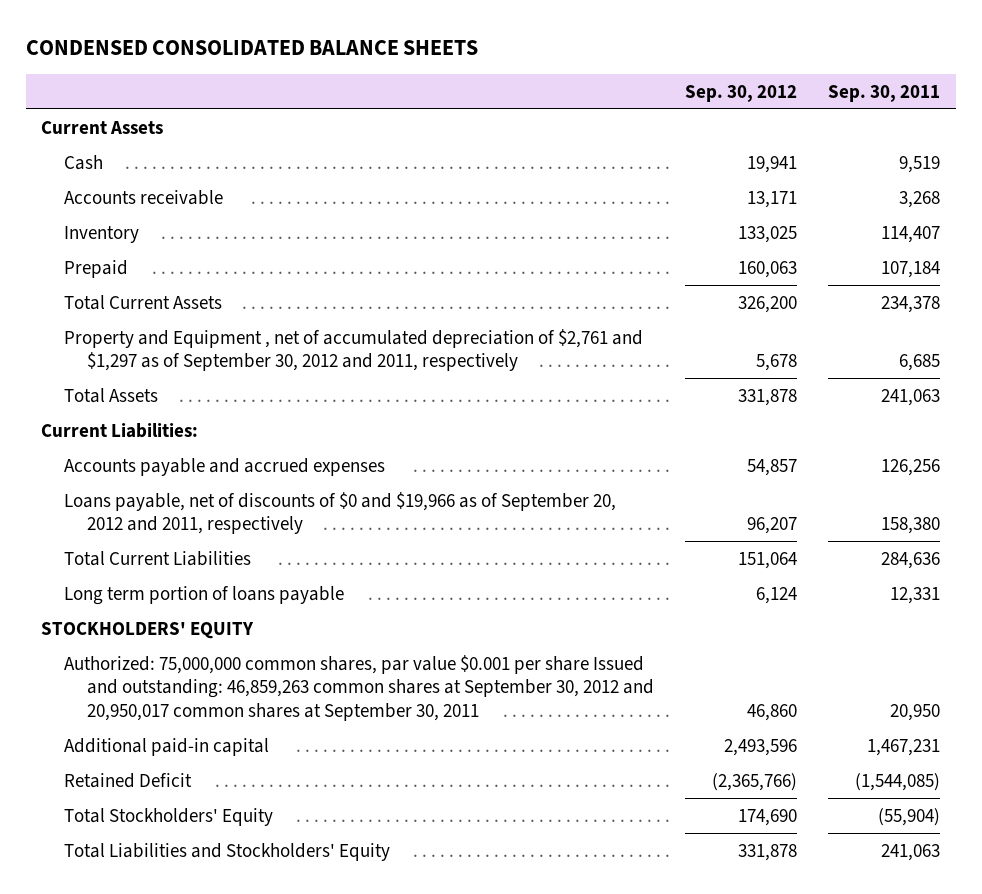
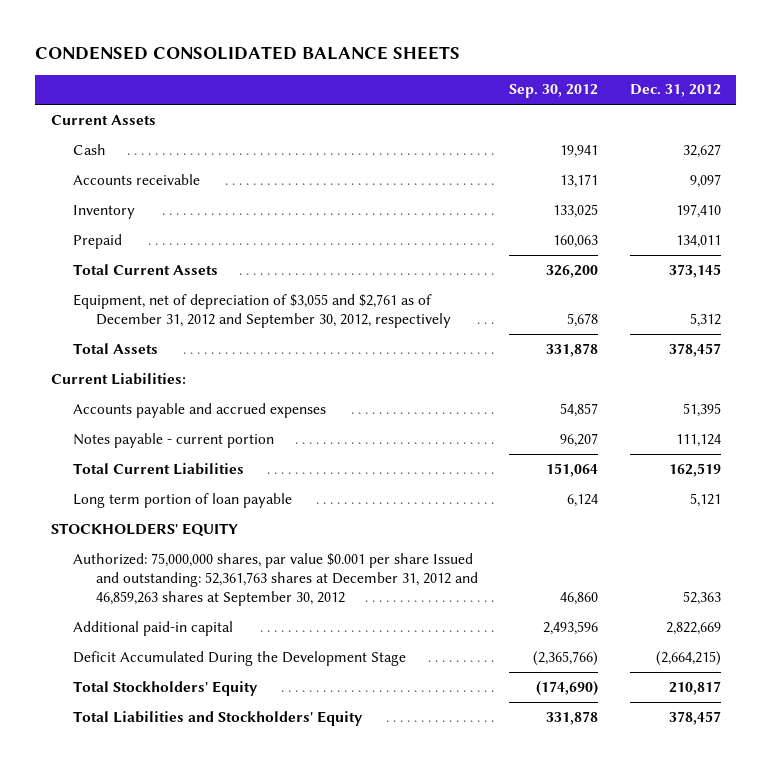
[828,84,941,102] Sep. 30, 2011 -> none
none -> [629,84,721,98] Dec. 31, 2012
[64,328,644,372] Property and Equipment , net of accumulated depreciation of $2,761 and $1,297 as of September 30, 2012 and 2011, respectively -> [73,293,451,328] Equipment, net of depreciation of $3,055 and $2,761 as of December 31, 2012 and September 30, 2012, respectively
[64,491,617,535] Loans payable, net of discounts of $0 and $19,966 as of September 20, 2012 and 2011, respectively -> [73,432,275,448] Notes payable - current portion
[64,585,345,605] Long term portion of loans payable -> [73,492,293,508] Long term portion of loan payable
[64,654,655,721] Authorized: 75,000,000 common shares, par value $0.001 per share Issued and outstanding: 46,859,263 common shares at September 30, 2012 and 20,950,017 common shares at September 30, 2011 -> [73,552,478,606] Authorized: 75,000,000 shares, par value $0.001 per share Issued and outstanding: 52,361,763 shares at December 31, 2012 and 46,859,263 shares at September 30, 2012
[64,772,193,788] Retained Deficit -> [73,650,407,666] Deficit Accumulated During the Development Stage
[738,808,798,826] 174,690 -> [536,680,599,696] (174,690)

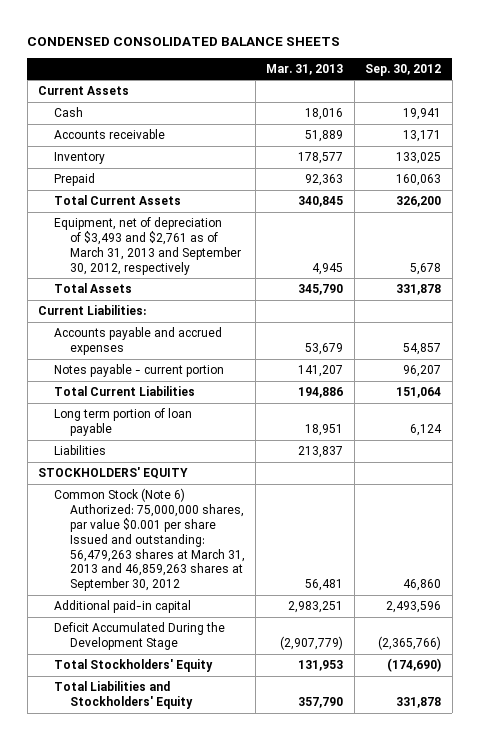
[629,84,721,98] Dec. 31, 2012 -> none
none -> [266,63,344,75] Mar. 31, 2013
[73,293,451,328] Equipment, net of depreciation of $3,055 and $2,761 as of December 31, 2012 and September 30, 2012, respectively -> [53,217,241,275] Equipment, net of depreciation of $3,493 and $2,761 as of March 31, 2013 and September 30, 2012, respectively
none -> [53,445,106,456] Liabilities
[73,552,478,606] Authorized: 75,000,000 shares, par value $0.001 per share Issued and outstanding: 52,361,763 shares at December 31, 2012 and 46,859,263 shares at September 30, 2012 -> [53,488,245,592] Common Stock (Note 6) Authorized: 75,000,000 shares, par value $0.001 per share Issued and outstanding: 56,479,263 shares at March 31, 2013 and 46,859,263 shares at September 30, 2012

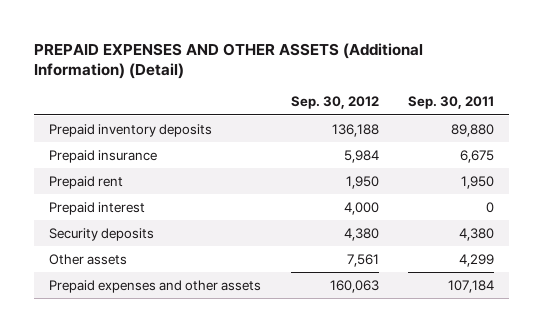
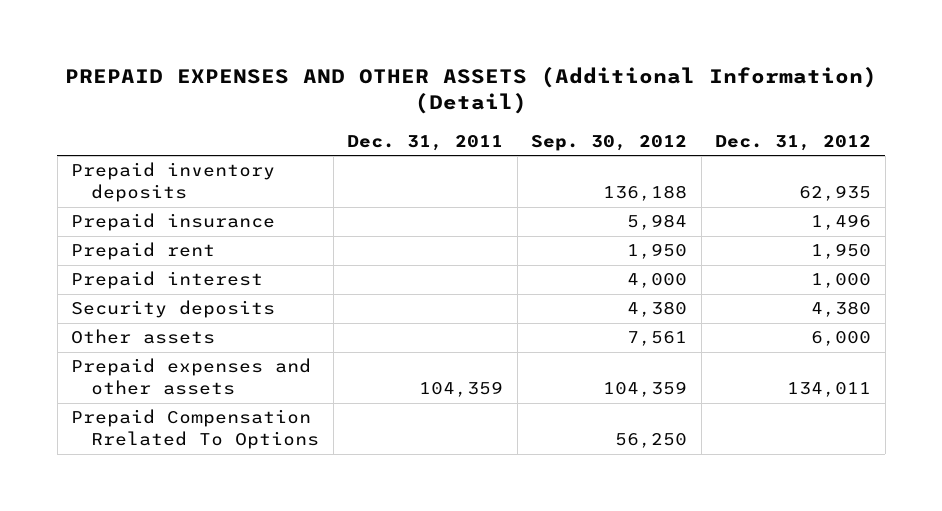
[408,96,495,110] Sep. 30, 2011 -> none
none -> [347,134,504,151] Dec. 31, 2011
none -> [715,134,872,151] Dec. 31, 2012
[329,279,379,293] 160,063 -> [603,381,688,398] 104,359
none -> [70,409,320,450] Prepaid Compensation Rrelated To Options

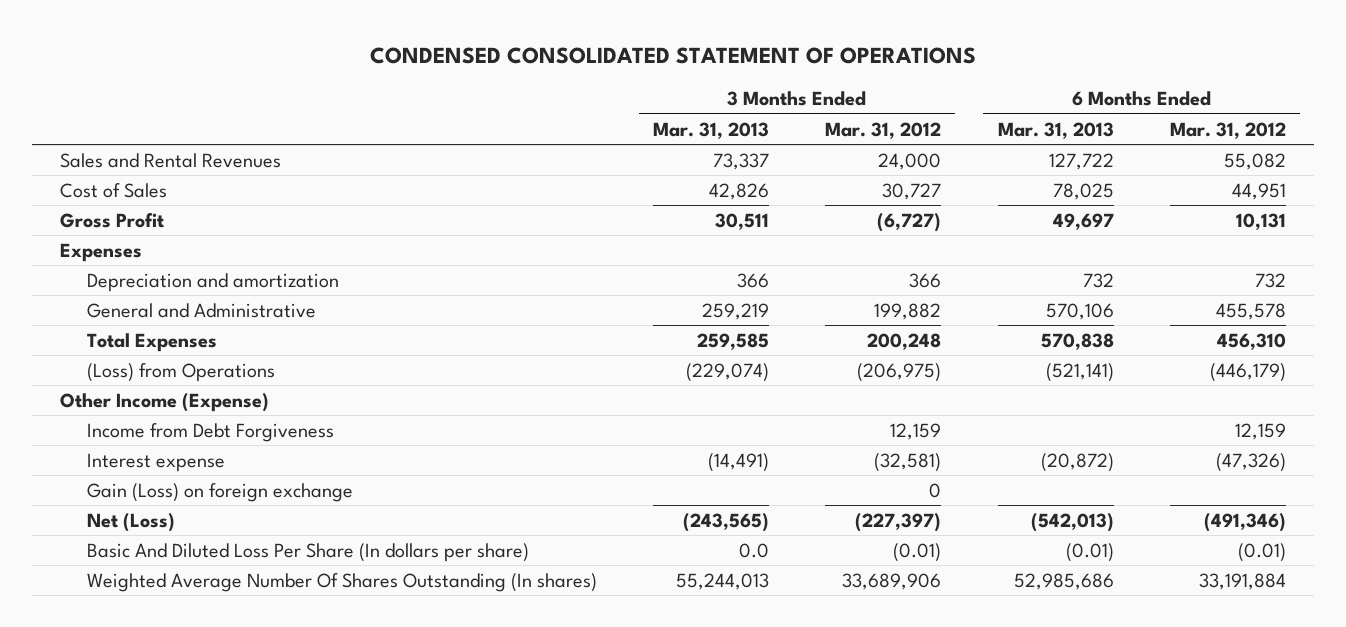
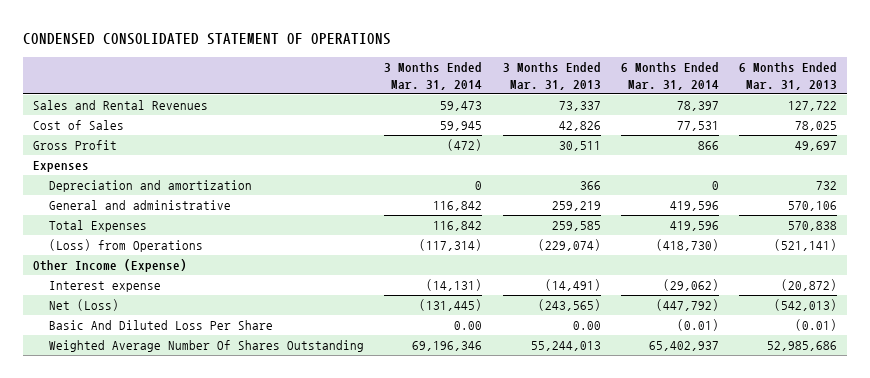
[825,121,942,139] Mar. 31, 2012 -> none
[1169,121,1286,139] Mar. 31, 2012 -> none
none -> [384,62,483,91] 3 Months Ended Mar. 31, 2014
none -> [620,62,719,91] 6 Months Ended Mar. 31, 2014
[87,302,317,318] General and Administrative -> [49,200,232,211] General and administrative
[87,422,335,442] Income from Debt Forgiveness -> none
[87,482,354,502] Gain (Loss) on foreign exchange -> none
[87,542,530,562] Basic And Diluted Loss Per Share (In dollars per share) -> [49,320,274,331] Basic And Diluted Loss Per Share
[739,542,770,558] 0.0 -> [572,321,601,331] 0.00
[87,572,598,592] Weighted Average Number Of Shares Outstanding (In shares) -> [49,340,365,353] Weighted Average Number Of Shares Outstanding

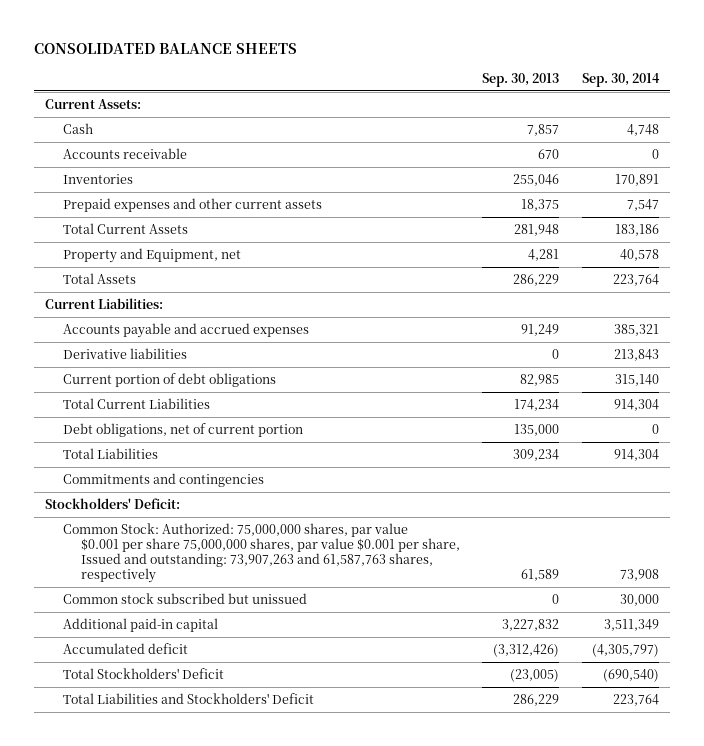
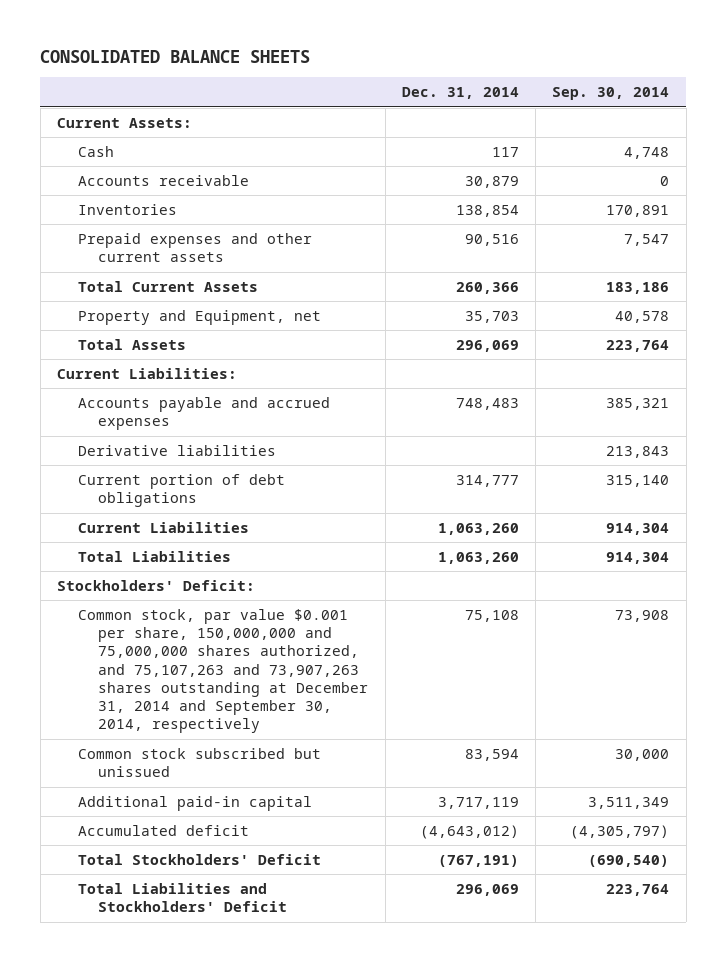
[482,72,560,87] Sep. 30, 2013 -> none
none -> [401,87,519,100] Dec. 31, 2014
[63,422,304,437] Debt obligations, net of current portion -> none
[63,397,211,409] Total Current Liabilities -> [77,521,249,533] Current Liabilities
[63,472,265,487] Commitments and contingencies -> none
[63,522,461,584] Common Stock: Authorized: 75,000,000 shares, par value $0.001 per share 75,000,000 shares, par value $0.001 per share, Issued and outstanding: 73,907,263 and 61,587,763 shares, respectively -> [77,608,369,734] Common stock, par value $0.001 per share, 150,000,000 and 75,000,000 shares authorized, and 75,107,263 and 73,907,263 shares outstanding at December 31, 2014 and September 30, 2014, respectively

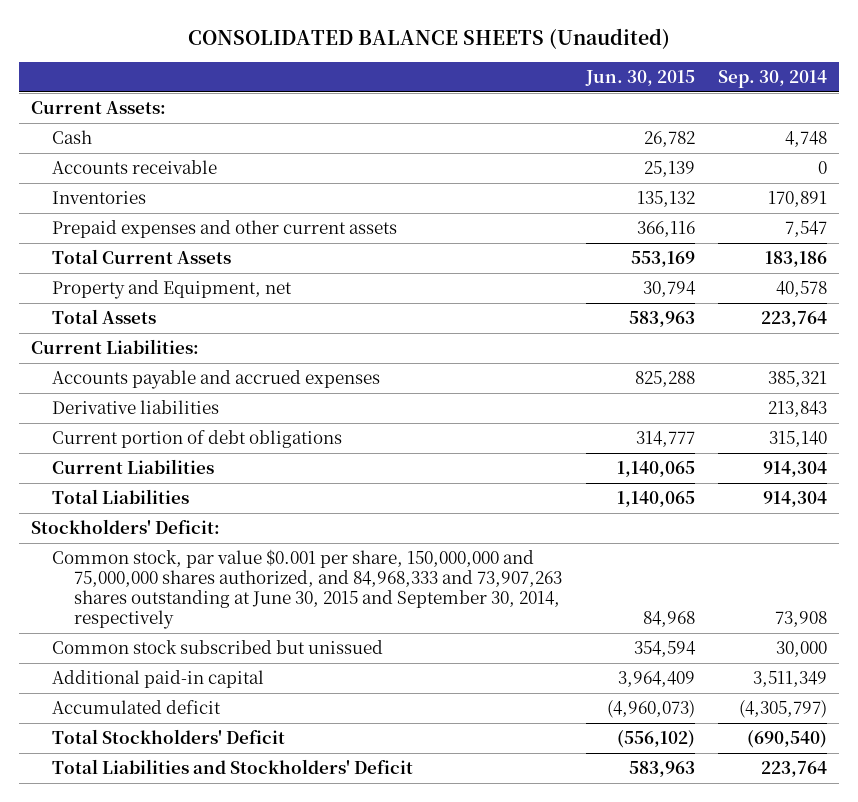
[40,49,311,63] CONSOLIDATED BALANCE SHEETS -> [187,27,670,49] CONSOLIDATED BALANCE SHEETS (Unaudited)
[401,87,519,100] Dec. 31, 2014 -> none
none -> [584,69,695,86] Jun. 30, 2015
[77,608,369,734] Common stock, par value $0.001 per share, 150,000,000 and 75,000,000 shares authorized, and 75,107,263 and 73,907,263 shares outstanding at December 31, 2014 and September 30, 2014, respectively -> [52,549,563,630] Common stock, par value $0.001 per share, 150,000,000 and 75,000,000 shares authorized, and 84,968,333 and 73,907,263 shares outstanding at June 30, 2015 and September 30, 2014, respectively

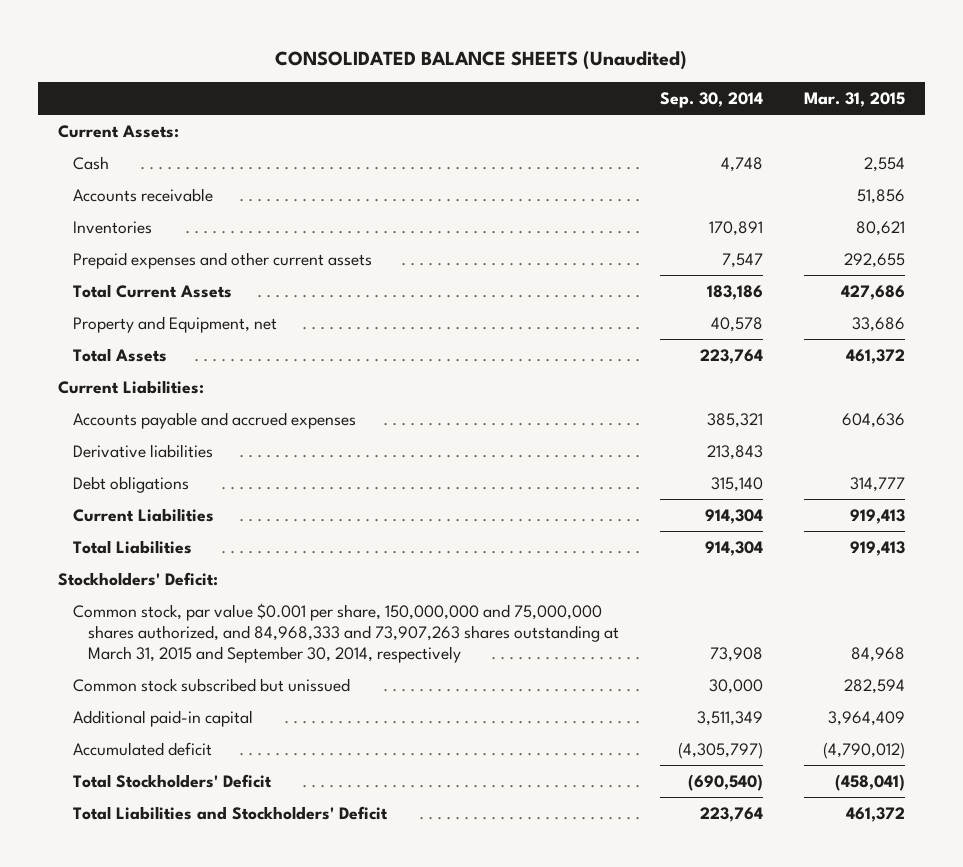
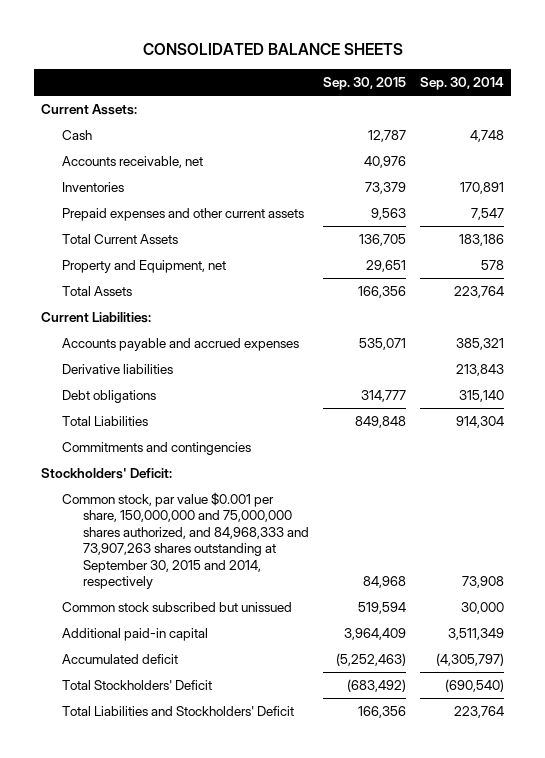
[275,50,688,70] CONSOLIDATED BALANCE SHEETS (Unaudited) -> [142,43,403,56] CONSOLIDATED BALANCE SHEETS
[803,91,905,107] Mar. 31, 2015 -> none
none -> [322,77,406,91] Sep. 30, 2015
[73,187,214,202] Accounts receivable -> [62,156,204,169] Accounts receivable, net
[711,316,764,332] 40,578 -> [480,260,504,271] 578
[73,507,215,522] Current Liabilities -> none
none -> [62,442,252,456] Commitments and contingencies
[73,602,620,663] Common stock, par value $0.001 per share, 150,000,000 and 75,000,000 shares authorized, and 84,968,333 and 73,907,263 shares outstanding at March 31, 2015 and September 30, 2014, respectively -> [62,492,309,589] Common stock, par value $0.001 per share, 150,000,000 and 75,000,000 shares authorized, and 84,968,333 and 73,907,263 shares outstanding at September 30, 2015 and 2014, respectively

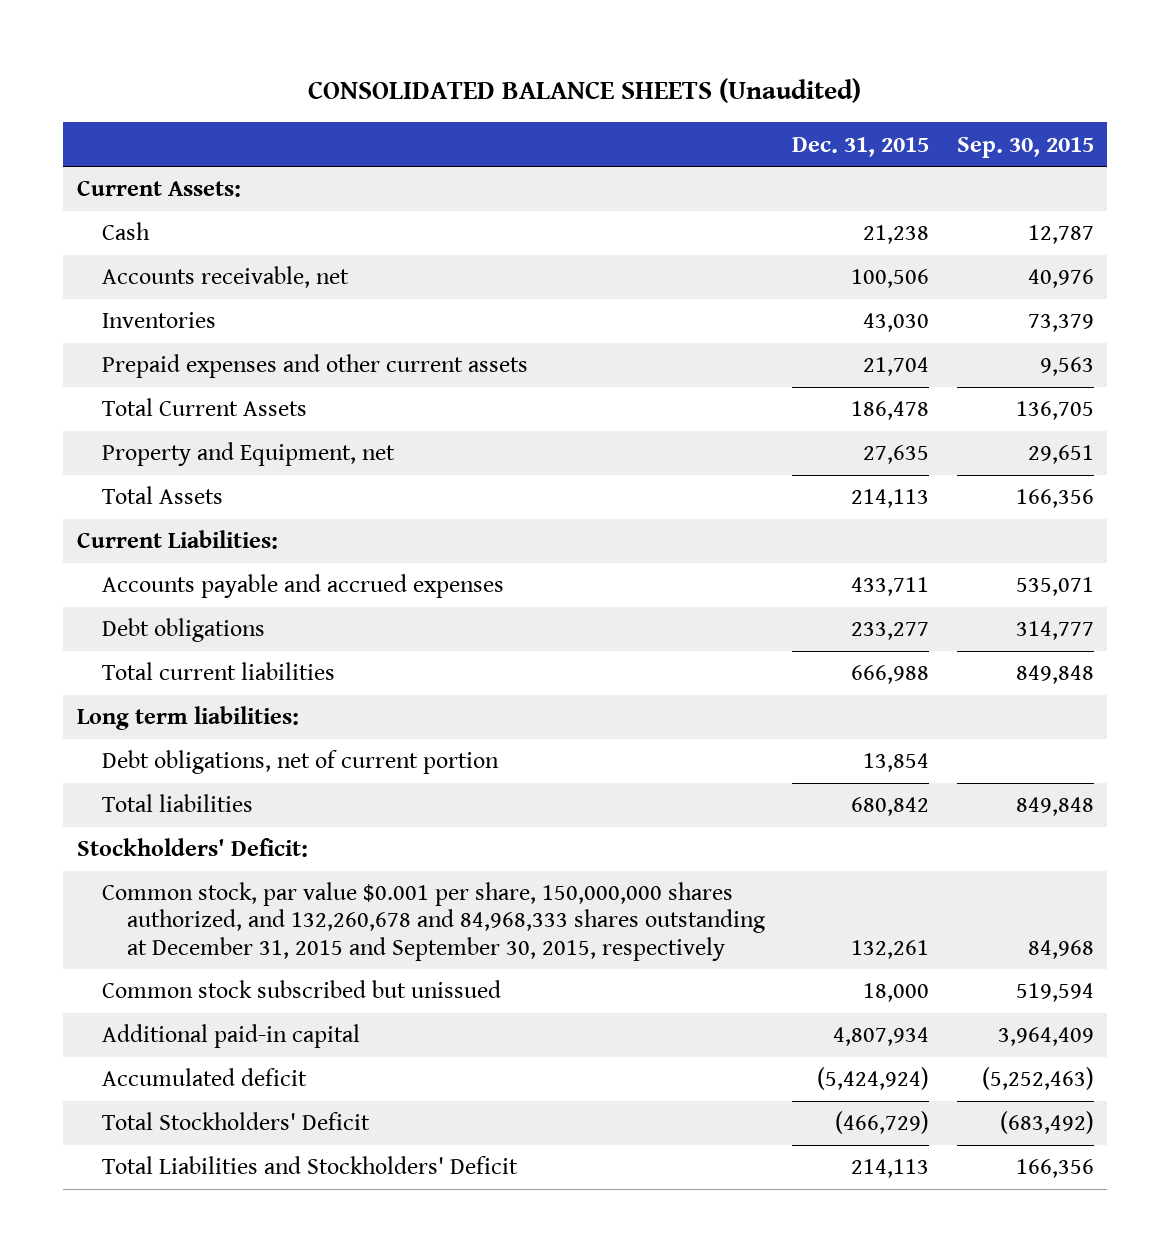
[142,43,403,56] CONSOLIDATED BALANCE SHEETS -> [308,78,862,104] CONSOLIDATED BALANCE SHEETS (Unaudited)
[419,77,504,91] Sep. 30, 2014 -> none
none -> [792,136,930,157] Dec. 31, 2015
[62,364,174,375] Derivative liabilities -> none
[62,442,252,456] Commitments and contingencies -> none
none -> [101,662,335,681] Total current liabilities
none -> [76,706,299,731] Long term liabilities:
none -> [101,750,499,775] Debt obligations, net of current portion
[62,416,149,427] Total Liabilities -> [101,794,253,813] Total liabilities
[62,492,309,589] Common stock, par value $0.001 per share, 150,000,000 and 75,000,000 shares authorized, and 84,968,333 and 73,907,263 shares outstanding at September 30, 2015 and 2014, respectively -> [101,882,765,961] Common stock, par value $0.001 per share, 150,000,000 shares authorized, and 132,260,678 and 84,968,333 shares outstanding at December 31, 2015 and September 30, 2015, respectively

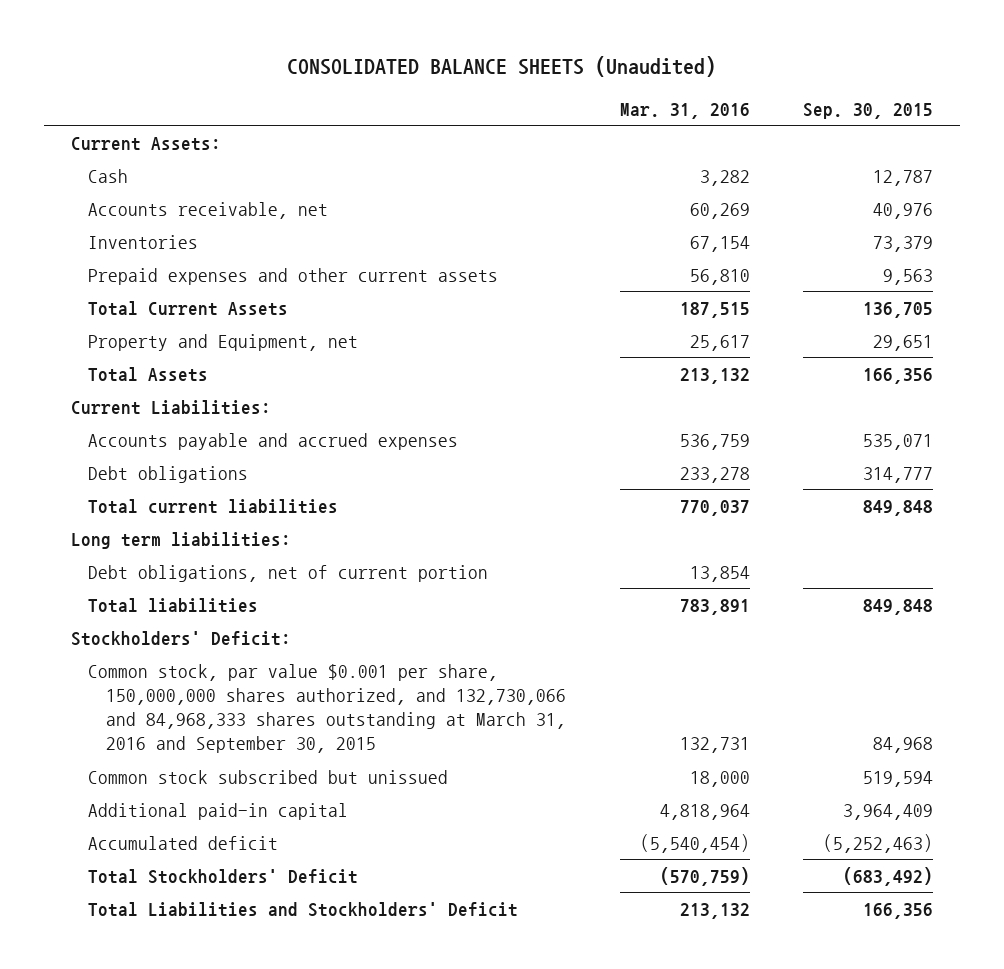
[792,136,930,157] Dec. 31, 2015 -> none
none -> [619,103,750,120] Mar. 31, 2016
[101,882,765,961] Common stock, par value $0.001 per share, 150,000,000 shares authorized, and 132,260,678 and 84,968,333 shares outstanding at December 31, 2015 and September 30, 2015, respectively -> [88,663,566,754] Common stock, par value $0.001 per share, 150,000,000 shares authorized, and 132,730,066 and 84,968,333 shares outstanding at March 31, 2016 and September 30, 2015

